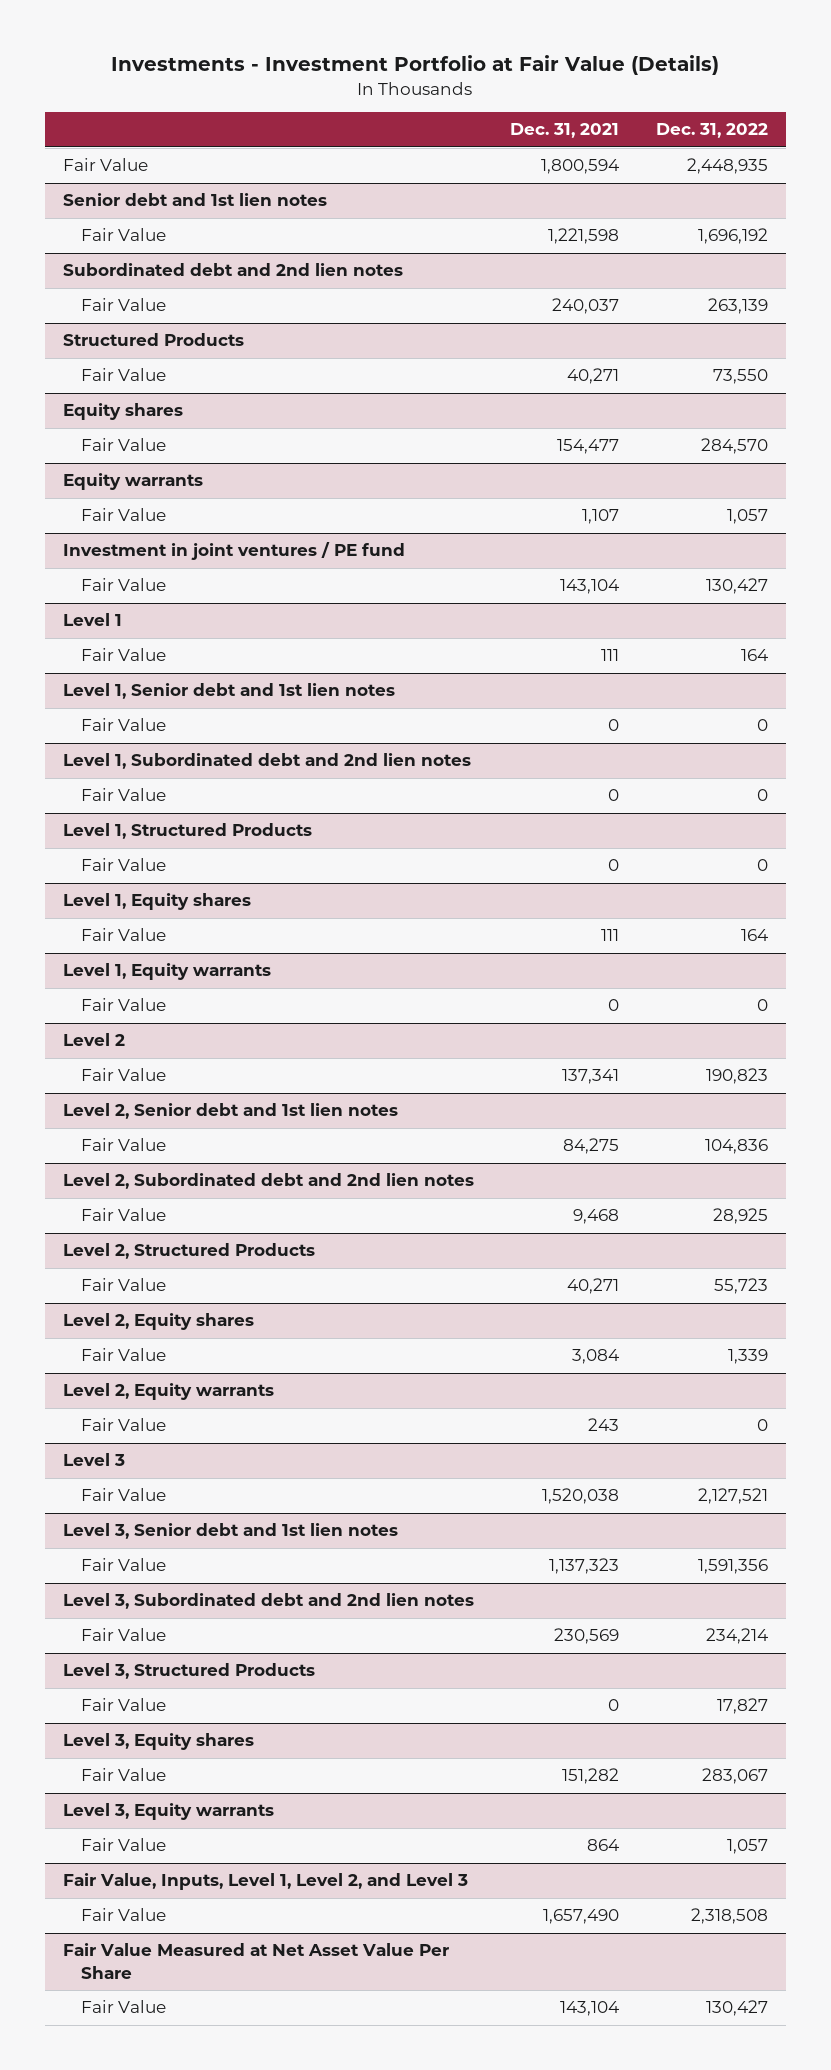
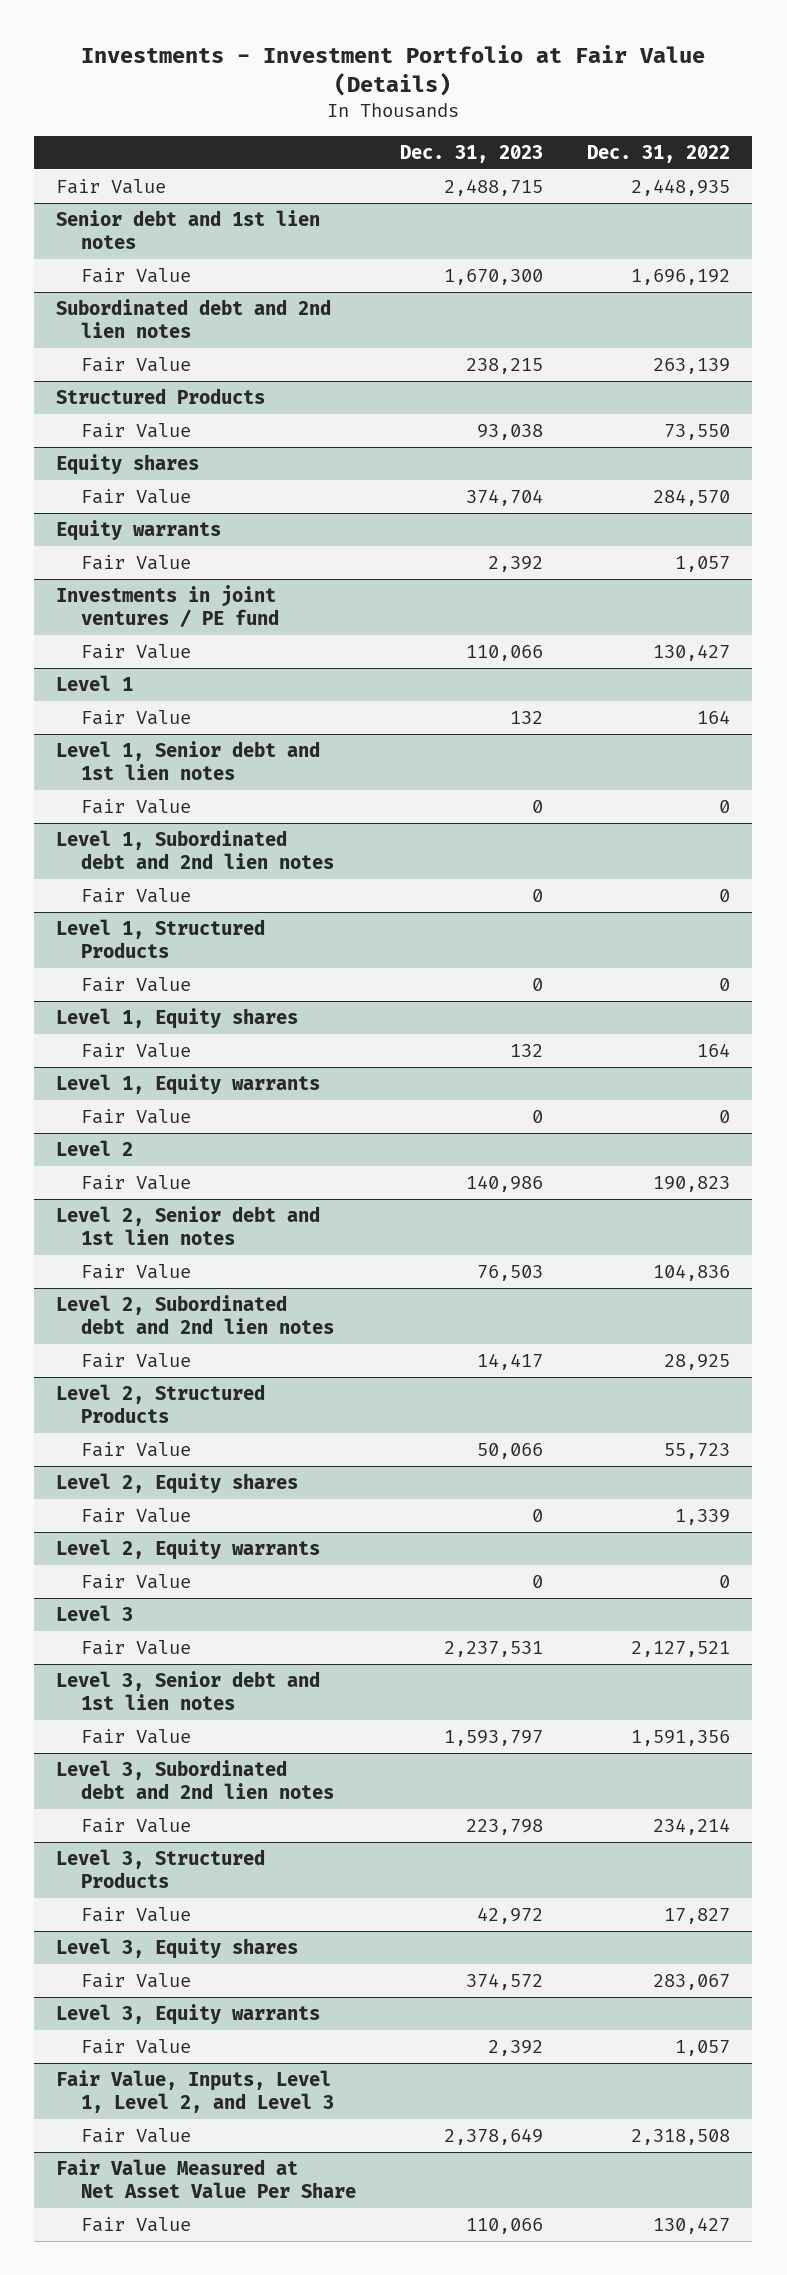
[510,123,620,139] Dec. 31, 2021 -> none
none -> [400,144,544,163] Dec. 31, 2023
[62,542,405,561] Investment in joint ventures / PE fund -> [56,585,280,629] Investments in joint ventures / PE fund

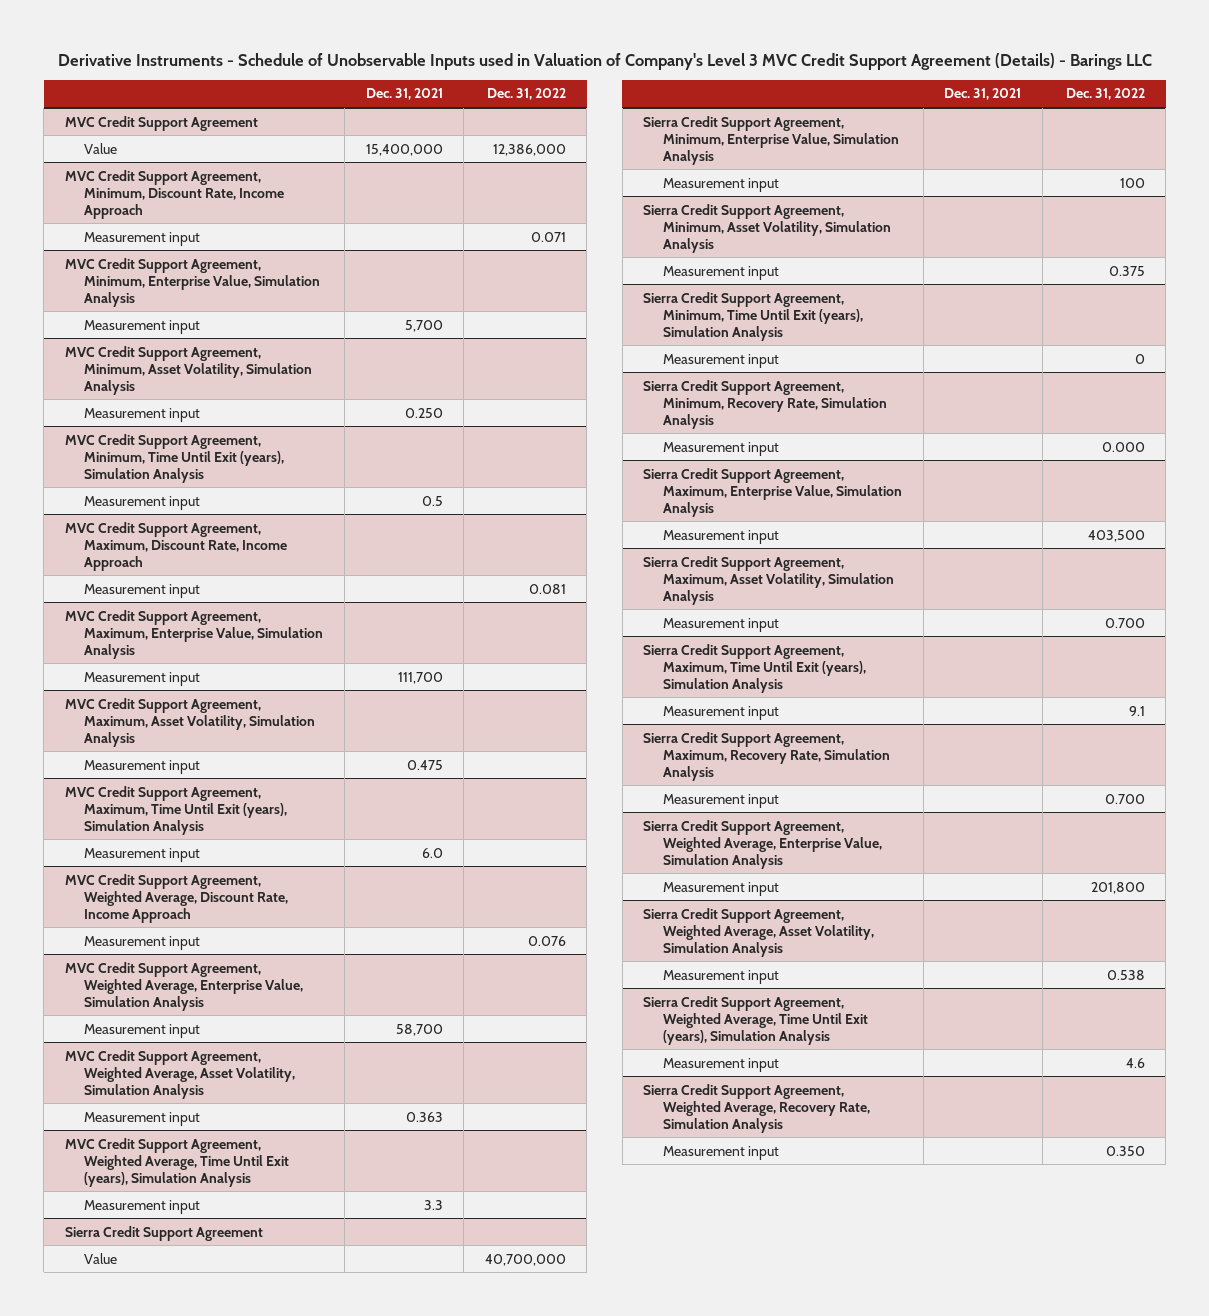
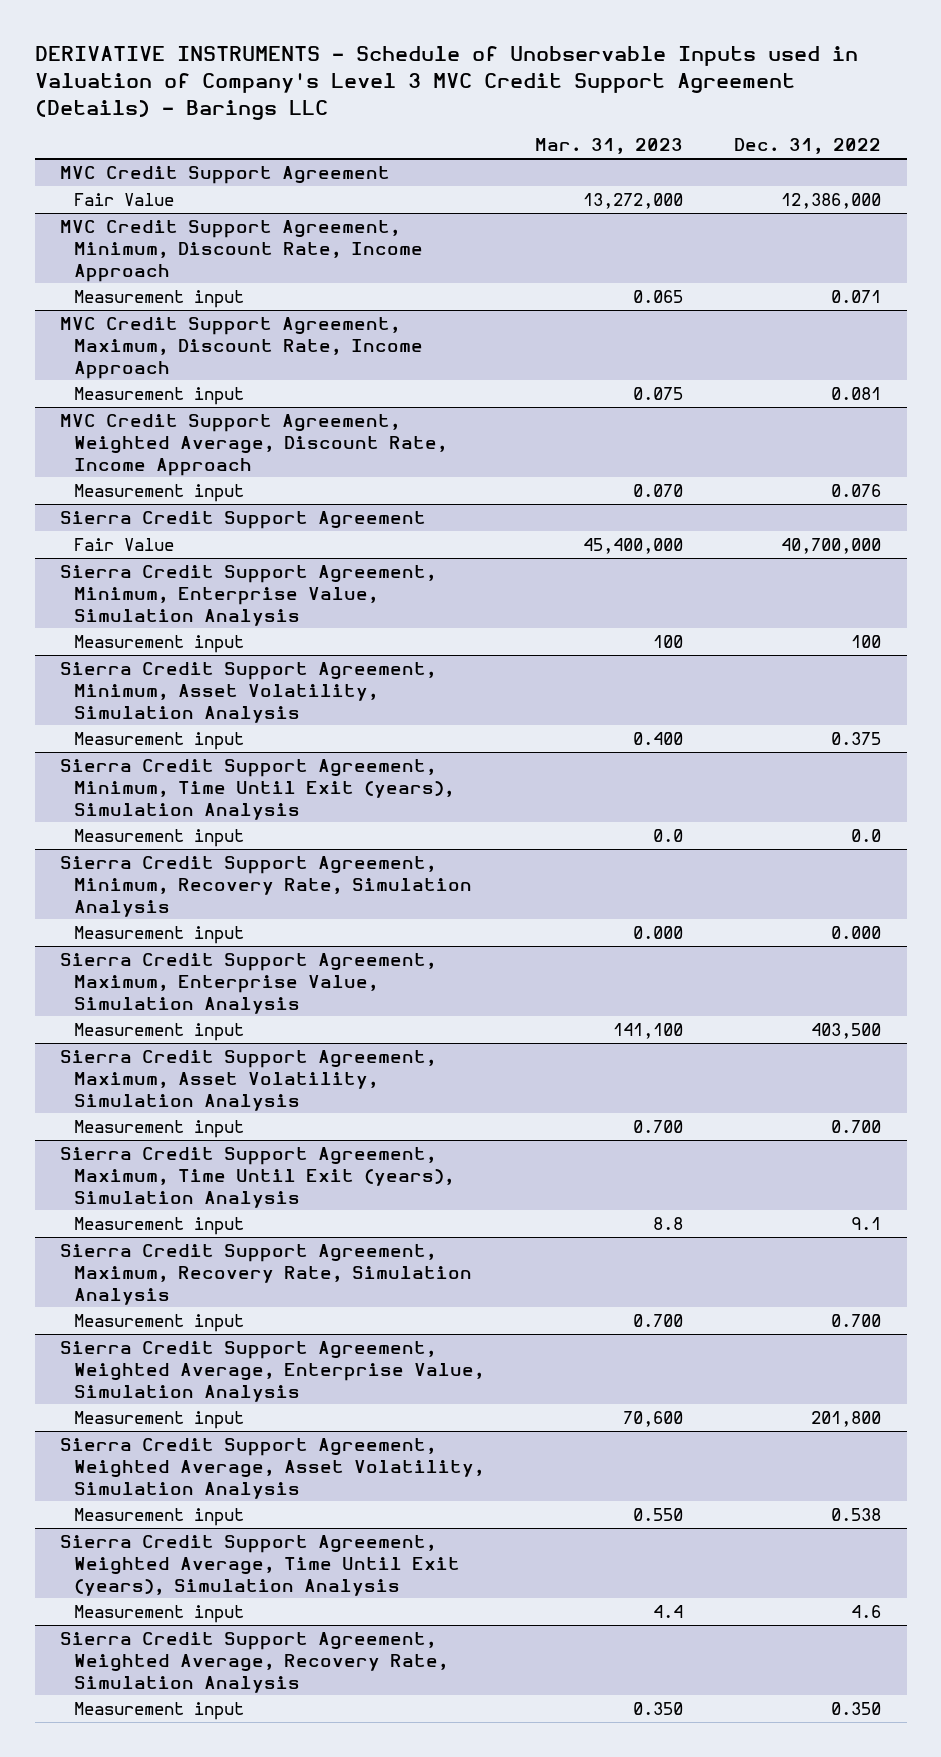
[57,52,1152,70] Derivative Instruments - Schedule of Unobservable Inputs used in Valuation of Company's Level 3 MVC Credit Support Agreement (Details) - Barings LLC -> [34,46,858,120] DERIVATIVE INSTRUMENTS - Schedule of Unobservable Inputs used in Valuation of Company's Level 3 MVC Credit Support Agreement (Details) - Barings LLC
[365,88,443,101] Dec. 31, 2021 -> none
none -> [535,138,684,155] Mar. 31, 2023
[84,142,118,154] Value -> [74,192,175,206] Fair Value
[64,257,321,307] MVC Credit Support Agreement, Minimum, Enterprise Value, Simulation Analysis -> none
[84,319,201,334] Measurement input -> none
[64,345,313,395] MVC Credit Support Agreement, Minimum, Asset Volatility, Simulation Analysis -> none
[84,407,201,422] Measurement input -> none
[64,433,285,483] MVC Credit Support Agreement, Minimum, Time Until Exit (years), Simulation Analysis -> none
[84,495,201,510] Measurement input -> none
[64,609,324,659] MVC Credit Support Agreement, Maximum, Enterprise Value, Simulation Analysis -> none
[84,671,201,686] Measurement input -> none
[64,697,316,747] MVC Credit Support Agreement, Maximum, Asset Volatility, Simulation Analysis -> none
[84,759,201,774] Measurement input -> none
[64,785,288,835] MVC Credit Support Agreement, Maximum, Time Until Exit (years), Simulation Analysis -> none
[84,847,201,862] Measurement input -> none
[64,961,304,1011] MVC Credit Support Agreement, Weighted Average, Enterprise Value, Simulation Analysis -> none
[84,1023,201,1038] Measurement input -> none
[64,1049,296,1099] MVC Credit Support Agreement, Weighted Average, Asset Volatility, Simulation Analysis -> none
[84,1111,201,1126] Measurement input -> none
[64,1137,290,1187] MVC Credit Support Agreement, Weighted Average, Time Until Exit (years), Simulation Analysis -> none
[84,1199,201,1214] Measurement input -> none
[84,1252,118,1264] Value -> [74,537,175,551] Fair Value
[1134,353,1145,364] 0 -> [851,828,882,842] 0.0

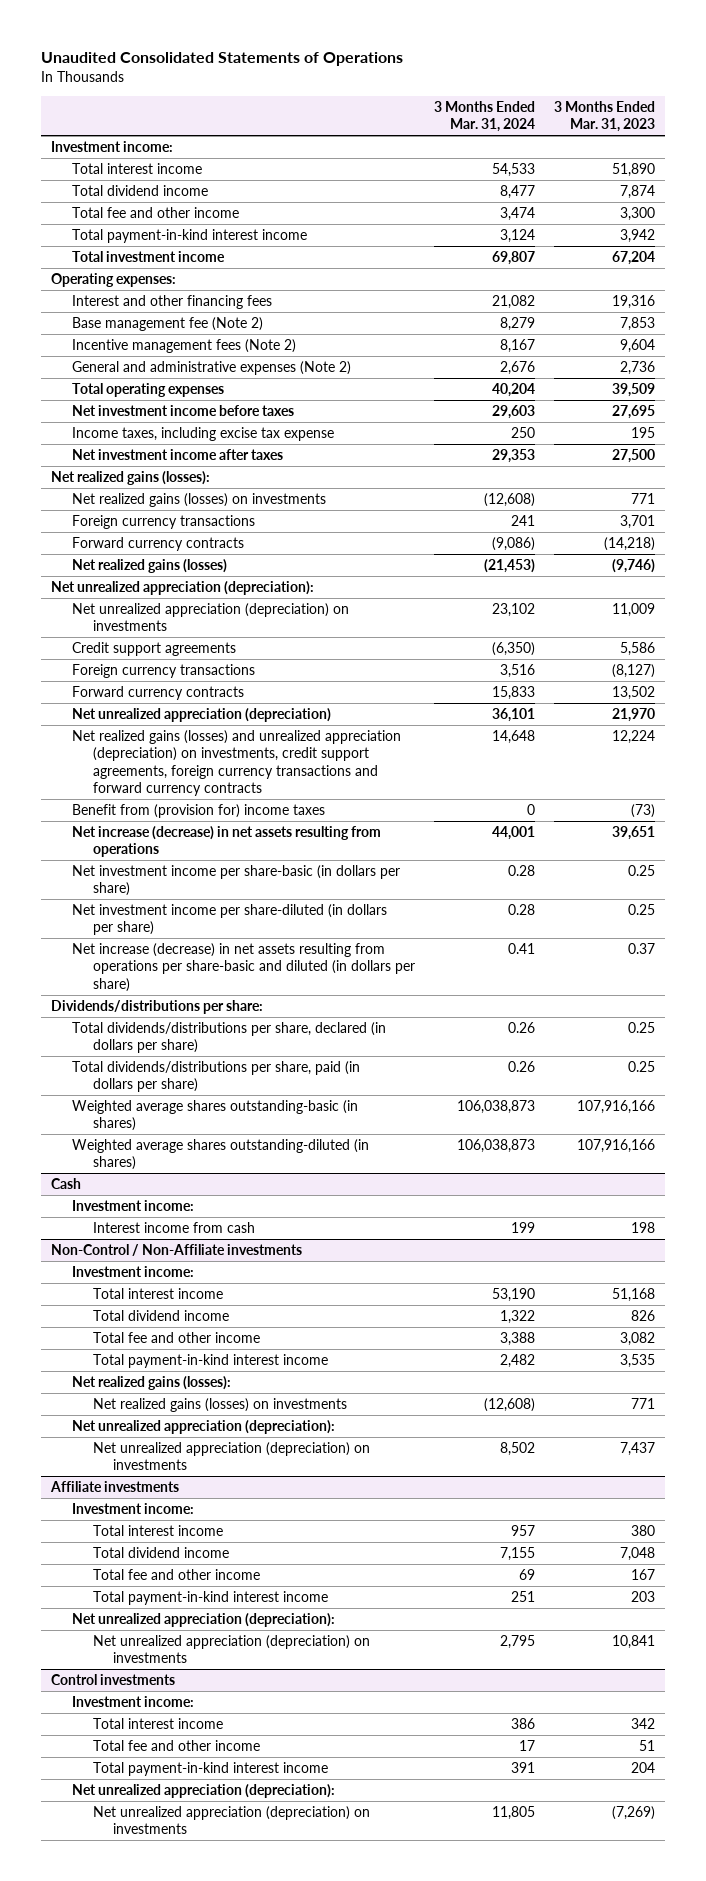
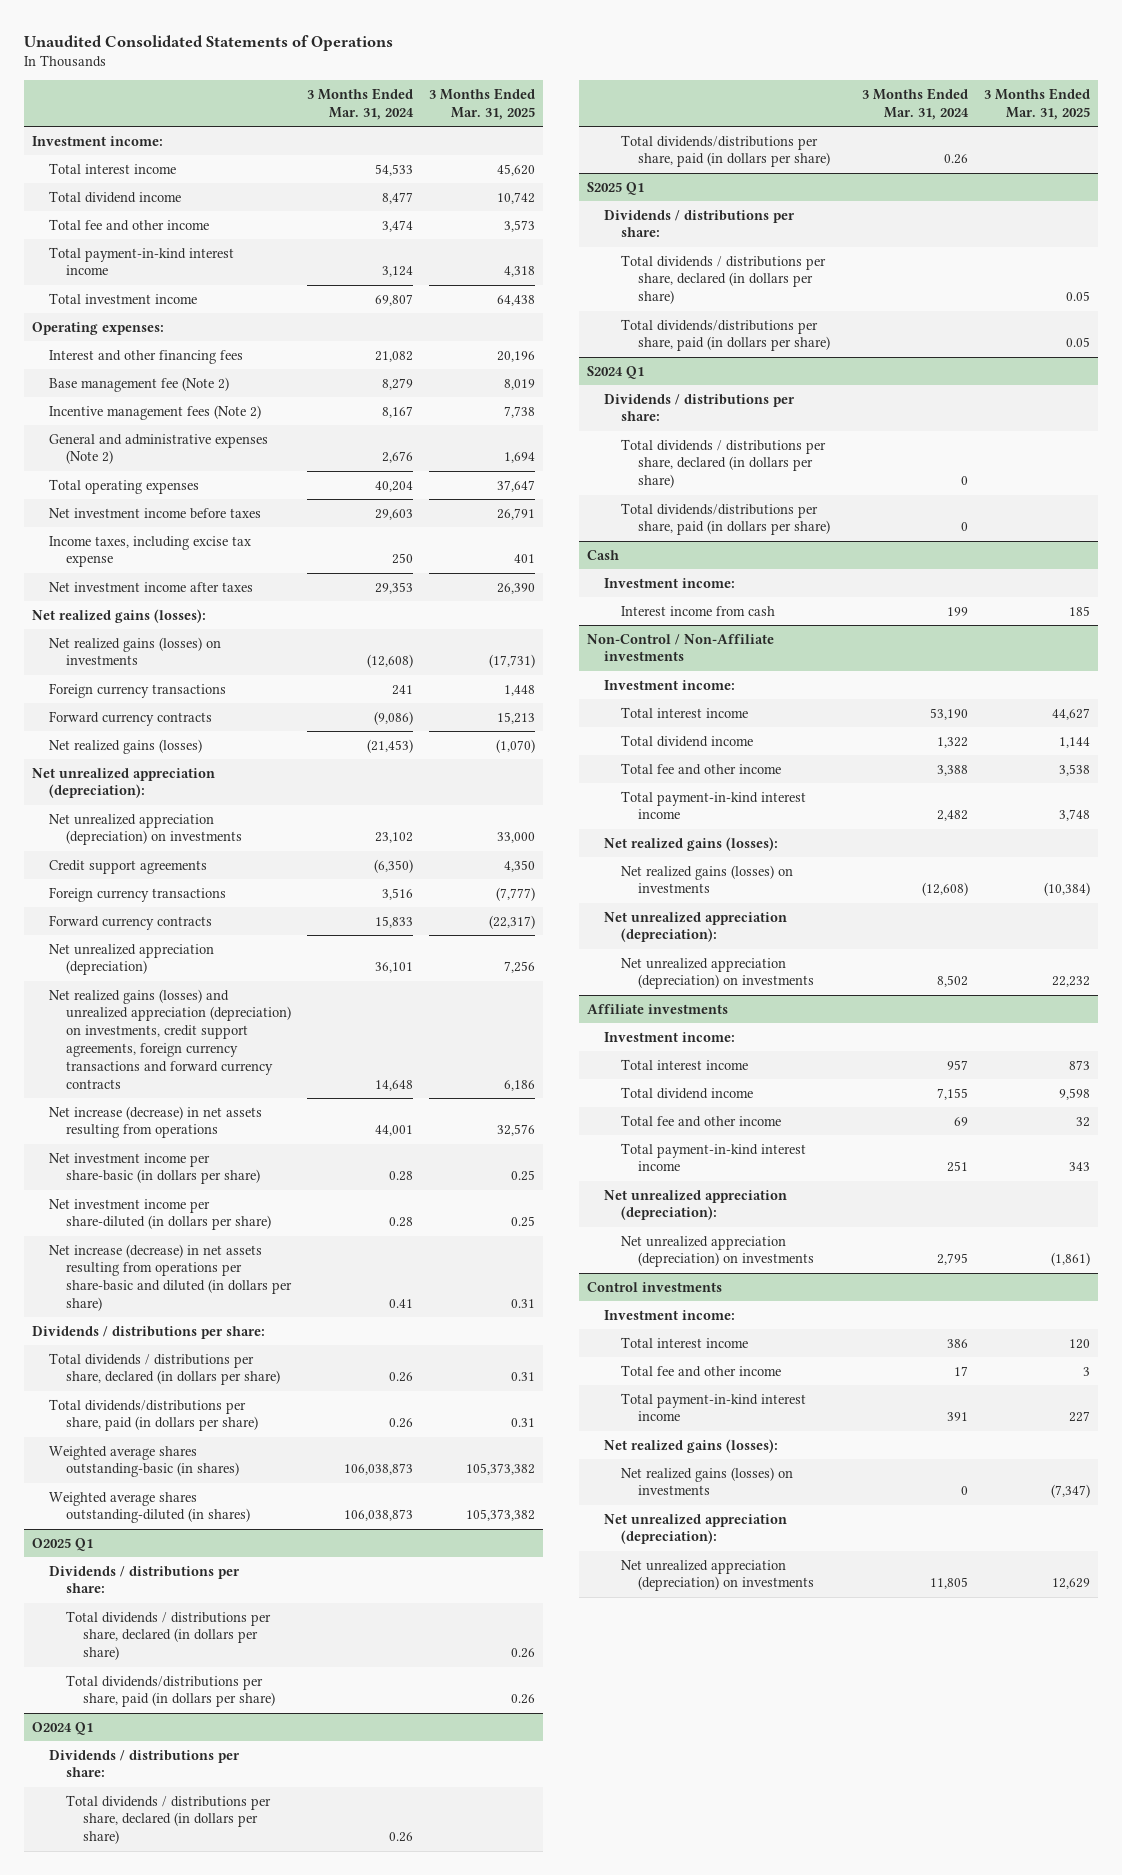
[554,100,656,133] 3 Months Ended Mar. 31, 2023 -> none
none -> [429,88,536,120] 3 Months Ended Mar. 31, 2025
[71,804,325,819] Benefit from (provision for) income taxes -> none
[51,1000,264,1015] Dividends/distributions per share: -> [32,1325,266,1339] Dividends / distributions per share:
[71,1022,386,1054] Total dividends/distributions per share, declared (in dollars per share) -> [49,1352,281,1386] Total dividends / distributions per share, declared (in dollars per share)
none -> [32,1537,94,1551] O2025 Q1
none -> [49,1565,241,1594] Dividends / distributions per share:
none -> [66,1610,272,1661] Total dividends / distributions per share, declared (in dollars per share)
none -> [66,1674,275,1708] Total dividends/distributions per share, paid (in dollars per share)
none -> [32,1721,94,1735] O2024 Q1
none -> [49,1749,241,1778] Dividends / distributions per share:
none -> [66,1794,272,1845] Total dividends / distributions per share, declared (in dollars per share)
none -> [620,134,830,168] Total dividends/distributions per share, paid (in dollars per share)
none -> [587,181,645,195] S2025 Q1
none -> [603,209,795,238] Dividends / distributions per share:
none -> [620,254,826,305] Total dividends / distributions per share, declared (in dollars per share)
none -> [620,318,830,352] Total dividends/distributions per share, paid (in dollars per share)
none -> [587,365,645,379] S2024 Q1
none -> [603,393,795,422] Dividends / distributions per share:
none -> [620,438,826,489] Total dividends / distributions per share, declared (in dollars per share)
none -> [620,502,830,536] Total dividends/distributions per share, paid (in dollars per share)
none -> [603,1438,778,1453] Net realized gains (losses):
none -> [620,1466,793,1496] Net realized gains (losses) on investments

